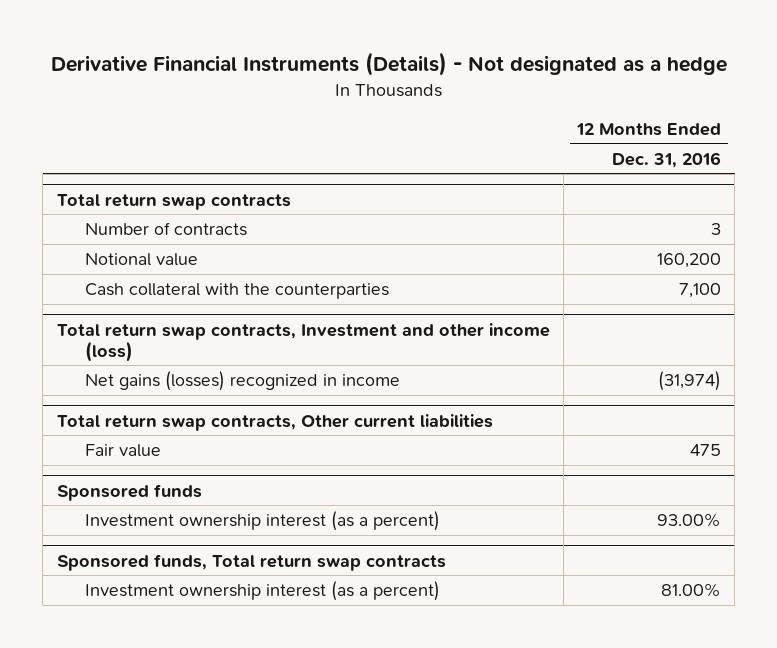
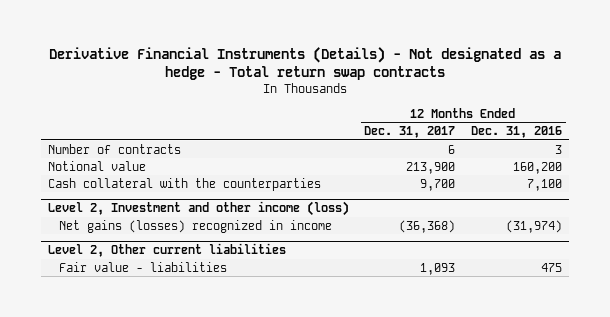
[50,52,727,77] Derivative Financial Instruments (Details) - Not designated as a hedge -> [48,46,561,81] Derivative Financial Instruments (Details) - Not designated as a hedge - Total return swap contracts
none -> [364,126,456,139] Dec. 31, 2017
[56,193,291,210] Total return swap contracts -> none
[56,322,550,362] Total return swap contracts, Investment and other income (loss) -> none
none -> [48,200,350,216] Level 2, Investment and other income (loss)
[56,413,493,431] Total return swap contracts, Other current liabilities -> none
[56,483,202,501] Sponsored funds -> none
[85,511,441,532] Investment ownership interest (as a percent) -> none
[56,553,446,571] Sponsored funds, Total return swap contracts -> none
[85,581,441,602] Investment ownership interest (as a percent) -> none
none -> [48,242,287,257] Level 2, Other current liabilities
[85,444,162,458] Fair value -> [59,261,228,272] Fair value - liabilities

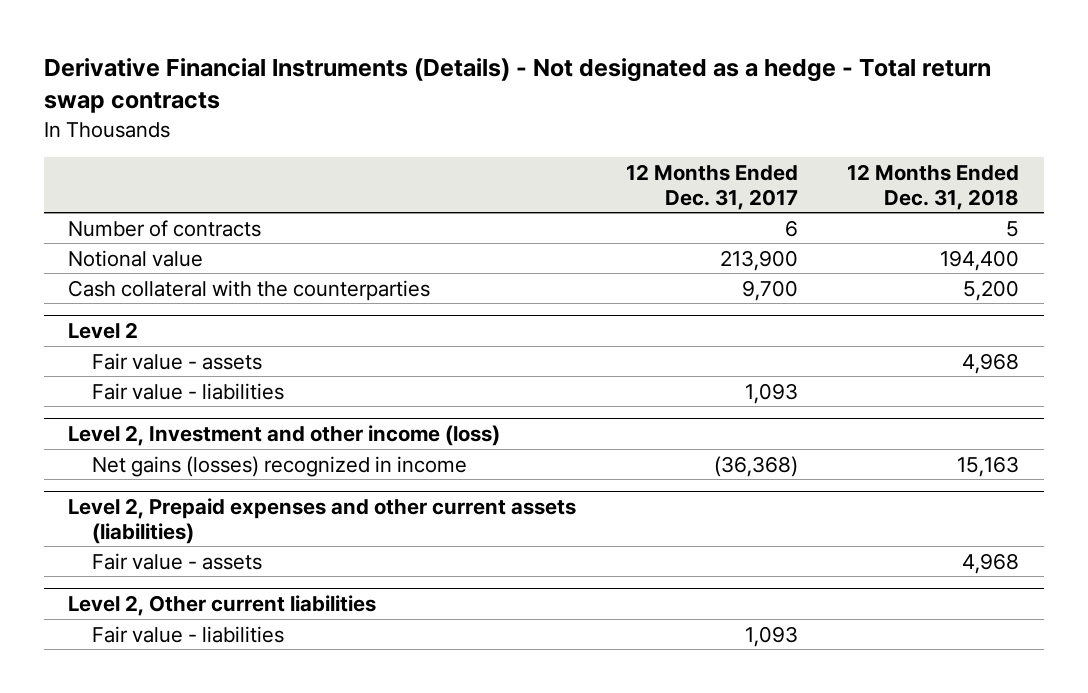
[470,126,562,139] Dec. 31, 2016 -> none
none -> [847,164,1020,210] 12 Months Ended Dec. 31, 2018
none -> [68,321,139,339] Level 2
none -> [92,352,263,370] Fair value - assets
none -> [92,382,285,400] Fair value - liabilities
none -> [68,497,577,544] Level 2, Prepaid expenses and other current assets (liabilities)
none -> [92,552,263,570] Fair value - assets

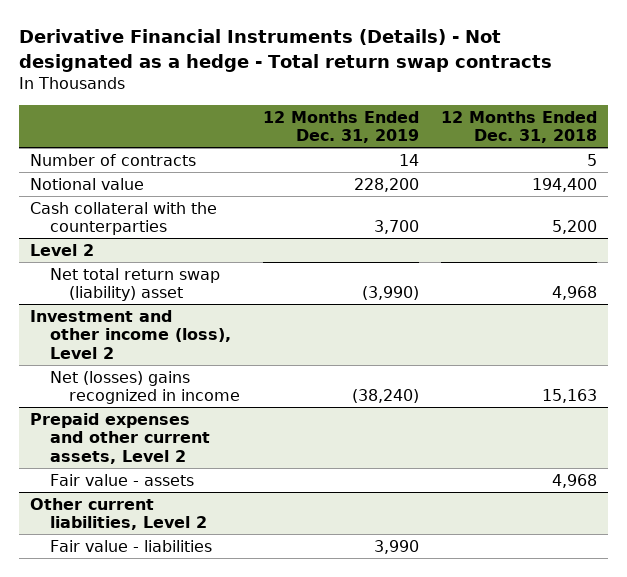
[625,164,798,210] 12 Months Ended Dec. 31, 2017 -> none
none -> [262,110,419,143] 12 Months Ended Dec. 31, 2019
[92,382,285,400] Fair value - liabilities -> none
[92,352,263,370] Fair value - assets -> [49,267,220,302] Net total return swap (liability) asset
[68,424,501,446] Level 2, Investment and other income (loss) -> [30,309,231,359] Investment and other income (loss), Level 2
[92,455,468,477] Net gains (losses) recognized in income -> [49,370,241,405] Net (losses) gains recognized in income
[68,497,577,544] Level 2, Prepaid expenses and other current assets (liabilities) -> [30,412,210,464] Prepaid expenses and other current assets, Level 2
[68,594,377,616] Level 2, Other current liabilities -> [30,497,207,531] Other current liabilities, Level 2

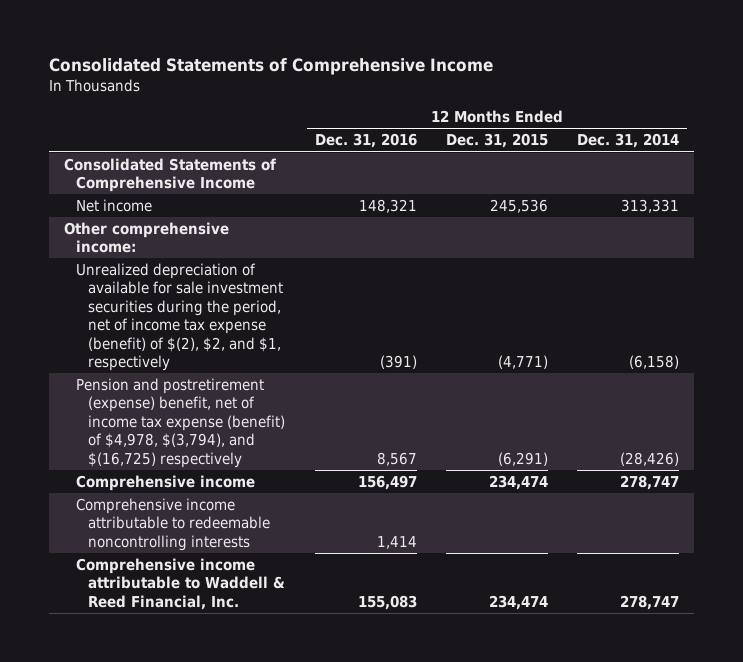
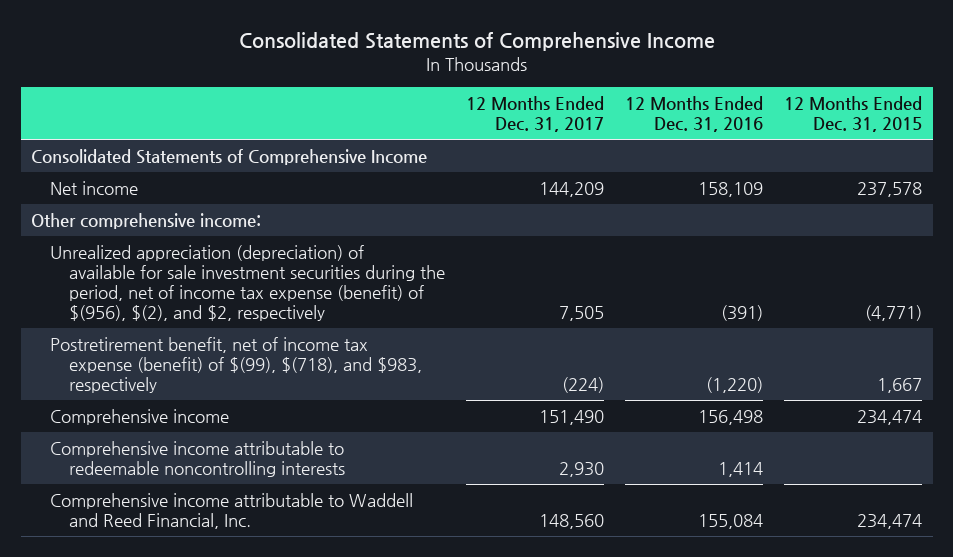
[577,133,680,149] Dec. 31, 2014 -> none
none -> [465,95,604,132] 12 Months Ended Dec. 31, 2017
[358,198,417,213] 148,321 -> [697,182,763,198] 158,109
[489,198,548,213] 245,536 -> [856,182,922,198] 237,578
[75,262,284,372] Unrealized depreciation of available for sale investment securities during the period, net of income tax expense (benefit) of $(2), $2, and $1, respectively -> [49,245,445,321] Unrealized appreciation (depreciation) of available for sale investment securities during the period, net of income tax expense (benefit) of $(956), $(2), and $2, respectively
[75,377,286,468] Pension and postretirement (expense) benefit, net of income tax expense (benefit) of $4,978, $(3,794), and $(16,725) respectively -> [49,337,422,393] Postretirement benefit, net of income tax expense (benefit) of $(99), $(718), and $983, respectively
[376,451,417,466] 8,567 -> [705,376,763,393] (1,220)
[497,451,548,466] (6,291) -> [876,377,922,393] 1,667
[357,474,417,490] 156,497 -> [697,410,763,426] 156,498
[75,557,286,610] Comprehensive income attributable to Waddell & Reed Financial, Inc. -> [49,493,413,529] Comprehensive income attributable to Waddell and Reed Financial, Inc.
[357,594,417,610] 155,083 -> [697,513,763,529] 155,084

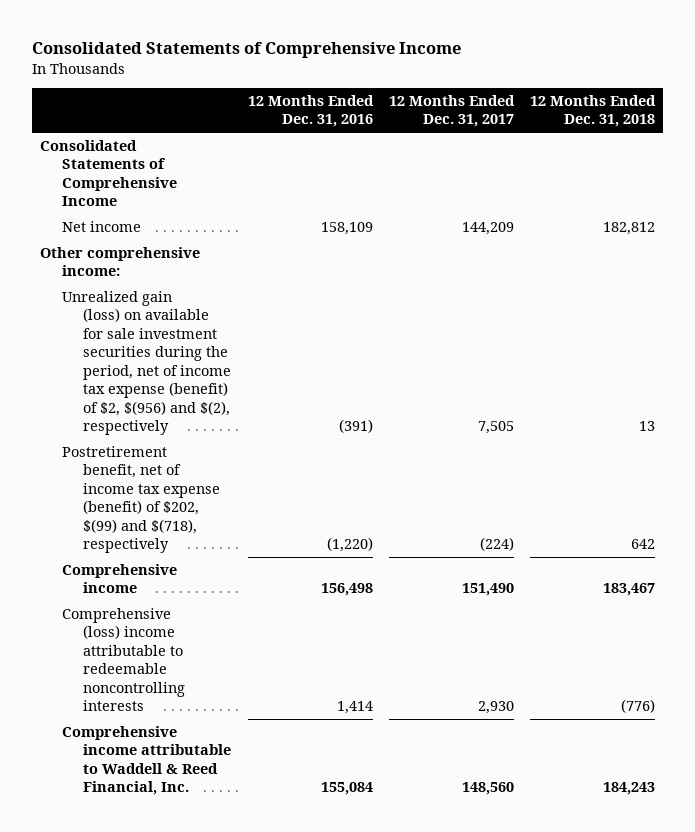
[783,95,922,132] 12 Months Ended Dec. 31, 2015 -> none
none -> [529,94,656,128] 12 Months Ended Dec. 31, 2018
[49,245,445,321] Unrealized appreciation (depreciation) of available for sale investment securities during the period, net of income tax expense (benefit) of $(956), $(2), and $2, respectively -> [61,290,232,436] Unrealized gain (loss) on available for sale investment securities during the period, net of income tax expense (benefit) of $2, $(956) and $(2), respectively
[49,337,422,393] Postretirement benefit, net of income tax expense (benefit) of $(99), $(718), and $983, respectively -> [61,445,221,554] Postretirement benefit, net of income tax expense (benefit) of $202, $(99) and $(718), respectively
[49,441,345,477] Comprehensive income attributable to redeemable noncontrolling interests -> [61,607,186,712] Comprehensive (loss) income attributable to redeemable noncontrolling interests
[49,493,413,529] Comprehensive income attributable to Waddell and Reed Financial, Inc. -> [61,725,232,796] Comprehensive income attributable to Waddell & Reed Financial, Inc.

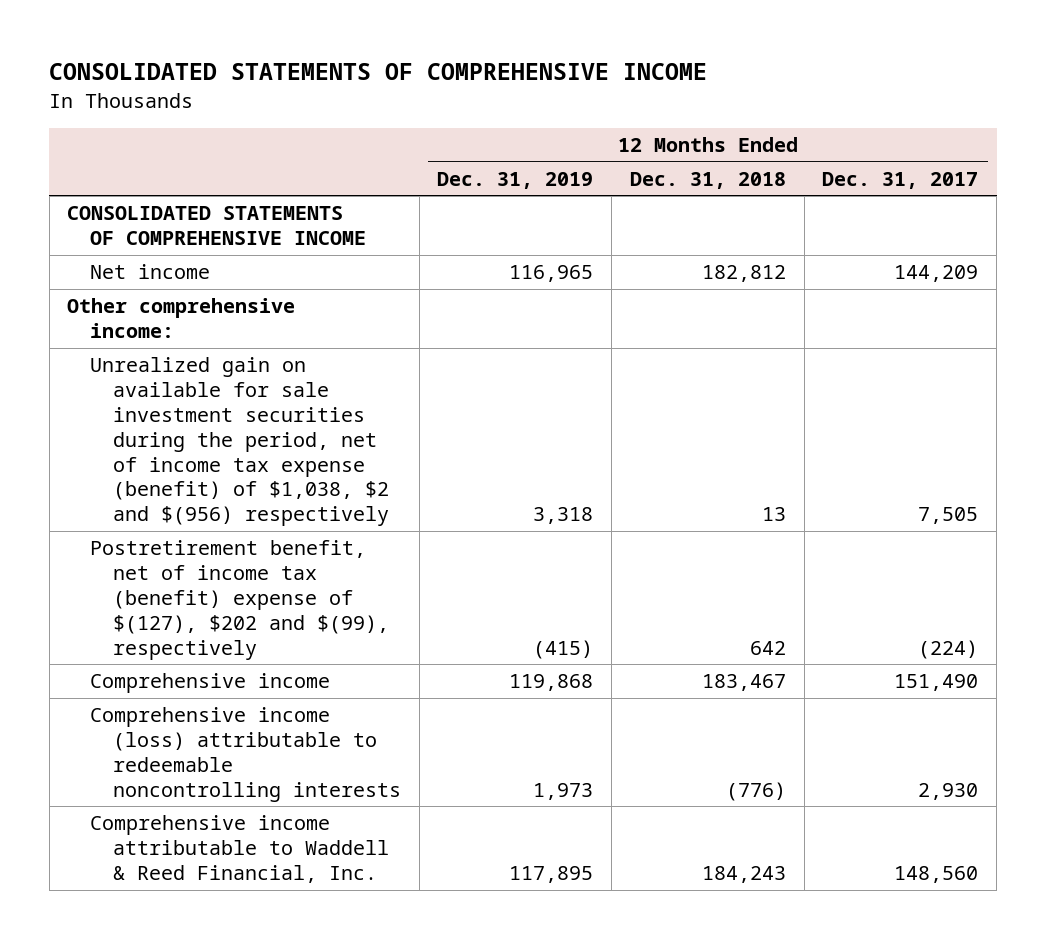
[32,42,462,59] Consolidated Statements of Comprehensive Income -> [49,63,708,81] CONSOLIDATED STATEMENTS OF COMPREHENSIVE INCOME
[247,94,374,128] 12 Months Ended Dec. 31, 2016 -> none
none -> [437,171,594,189] Dec. 31, 2019
[40,139,177,207] Consolidated Statements of Comprehensive Income -> [67,206,367,246] CONSOLIDATED STATEMENTS OF COMPREHENSIVE INCOME
[61,290,232,436] Unrealized gain (loss) on available for sale investment securities during the period, net of income tax expense (benefit) of $2, $(956) and $(2), respectively -> [90,357,389,527] Unrealized gain on available for sale investment securities during the period, net of income tax expense (benefit) of $1,038, $2 and $(956) respectively
[61,445,221,554] Postretirement benefit, net of income tax expense (benefit) of $202, $(99) and $(718), respectively -> [90,540,389,660] Postretirement benefit, net of income tax (benefit) expense of $(127), $202 and $(99), respectively
[61,607,186,712] Comprehensive (loss) income attributable to redeemable noncontrolling interests -> [90,707,401,802] Comprehensive income (loss) attributable to redeemable noncontrolling interests

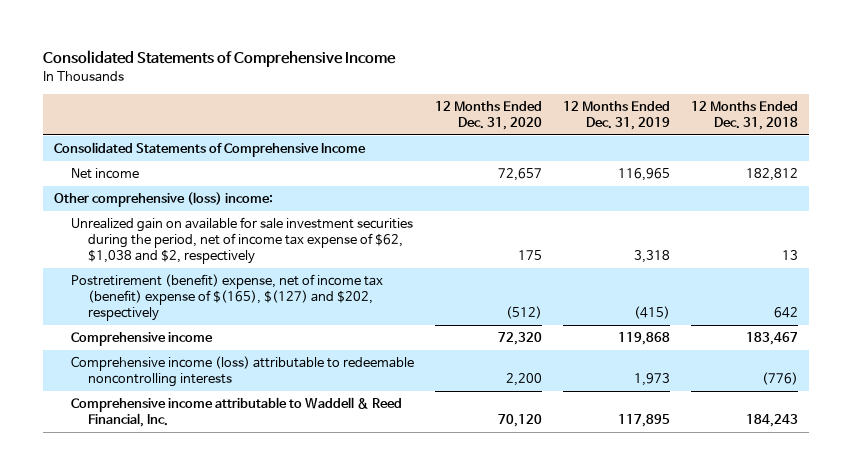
[49,63,708,81] CONSOLIDATED STATEMENTS OF COMPREHENSIVE INCOME -> [43,50,397,68] Consolidated Statements of Comprehensive Income
[822,171,979,189] Dec. 31, 2017 -> none
none -> [434,101,542,130] 12 Months Ended Dec. 31, 2020
[67,206,367,246] CONSOLIDATED STATEMENTS OF COMPREHENSIVE INCOME -> [53,142,366,158] Consolidated Statements of Comprehensive Income
[67,298,296,339] Other comprehensive income: -> [53,192,273,208] Other comprehensive (loss) income:
[90,357,389,527] Unrealized gain on available for sale investment securities during the period, net of income tax expense (benefit) of $1,038, $2 and $(956) respectively -> [70,217,413,264] Unrealized gain on available for sale investment securities during the period, net of income tax expense of $62, $1,038 and $2, respectively
[90,540,389,660] Postretirement benefit, net of income tax (benefit) expense of $(127), $202 and $(99), respectively -> [70,274,383,321] Postretirement (benefit) expense, net of income tax (benefit) expense of $(165), $(127) and $202, respectively

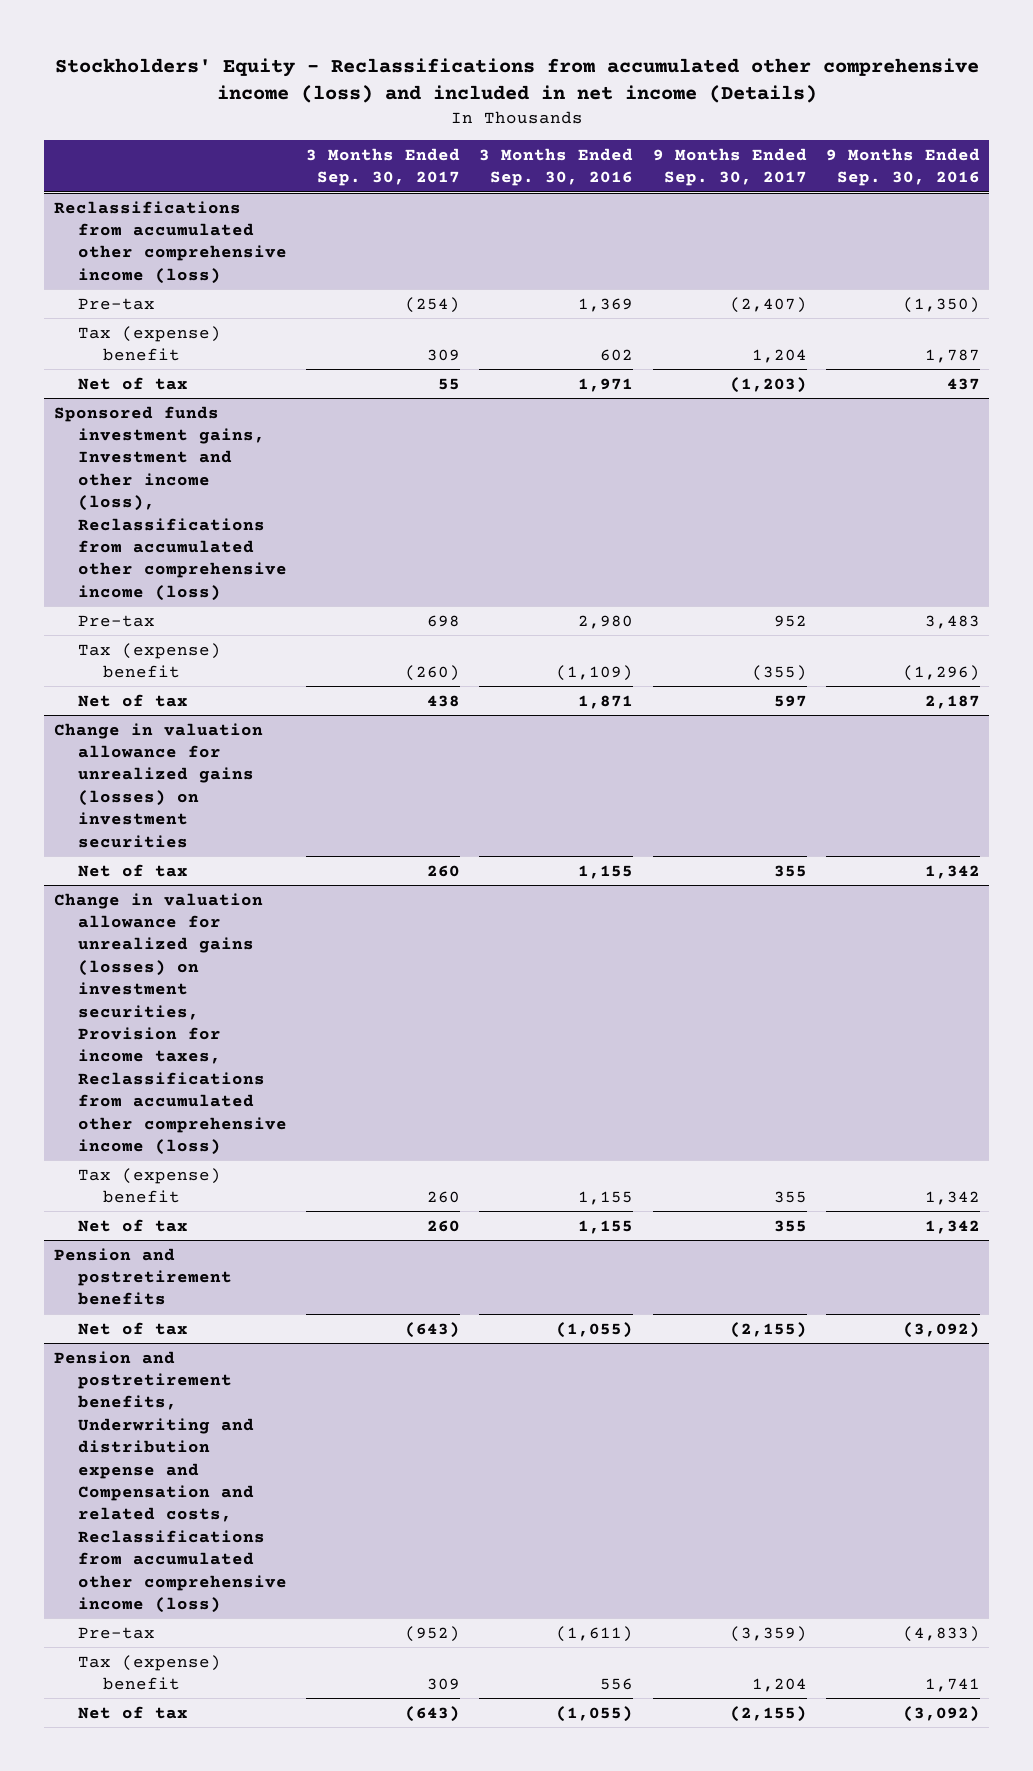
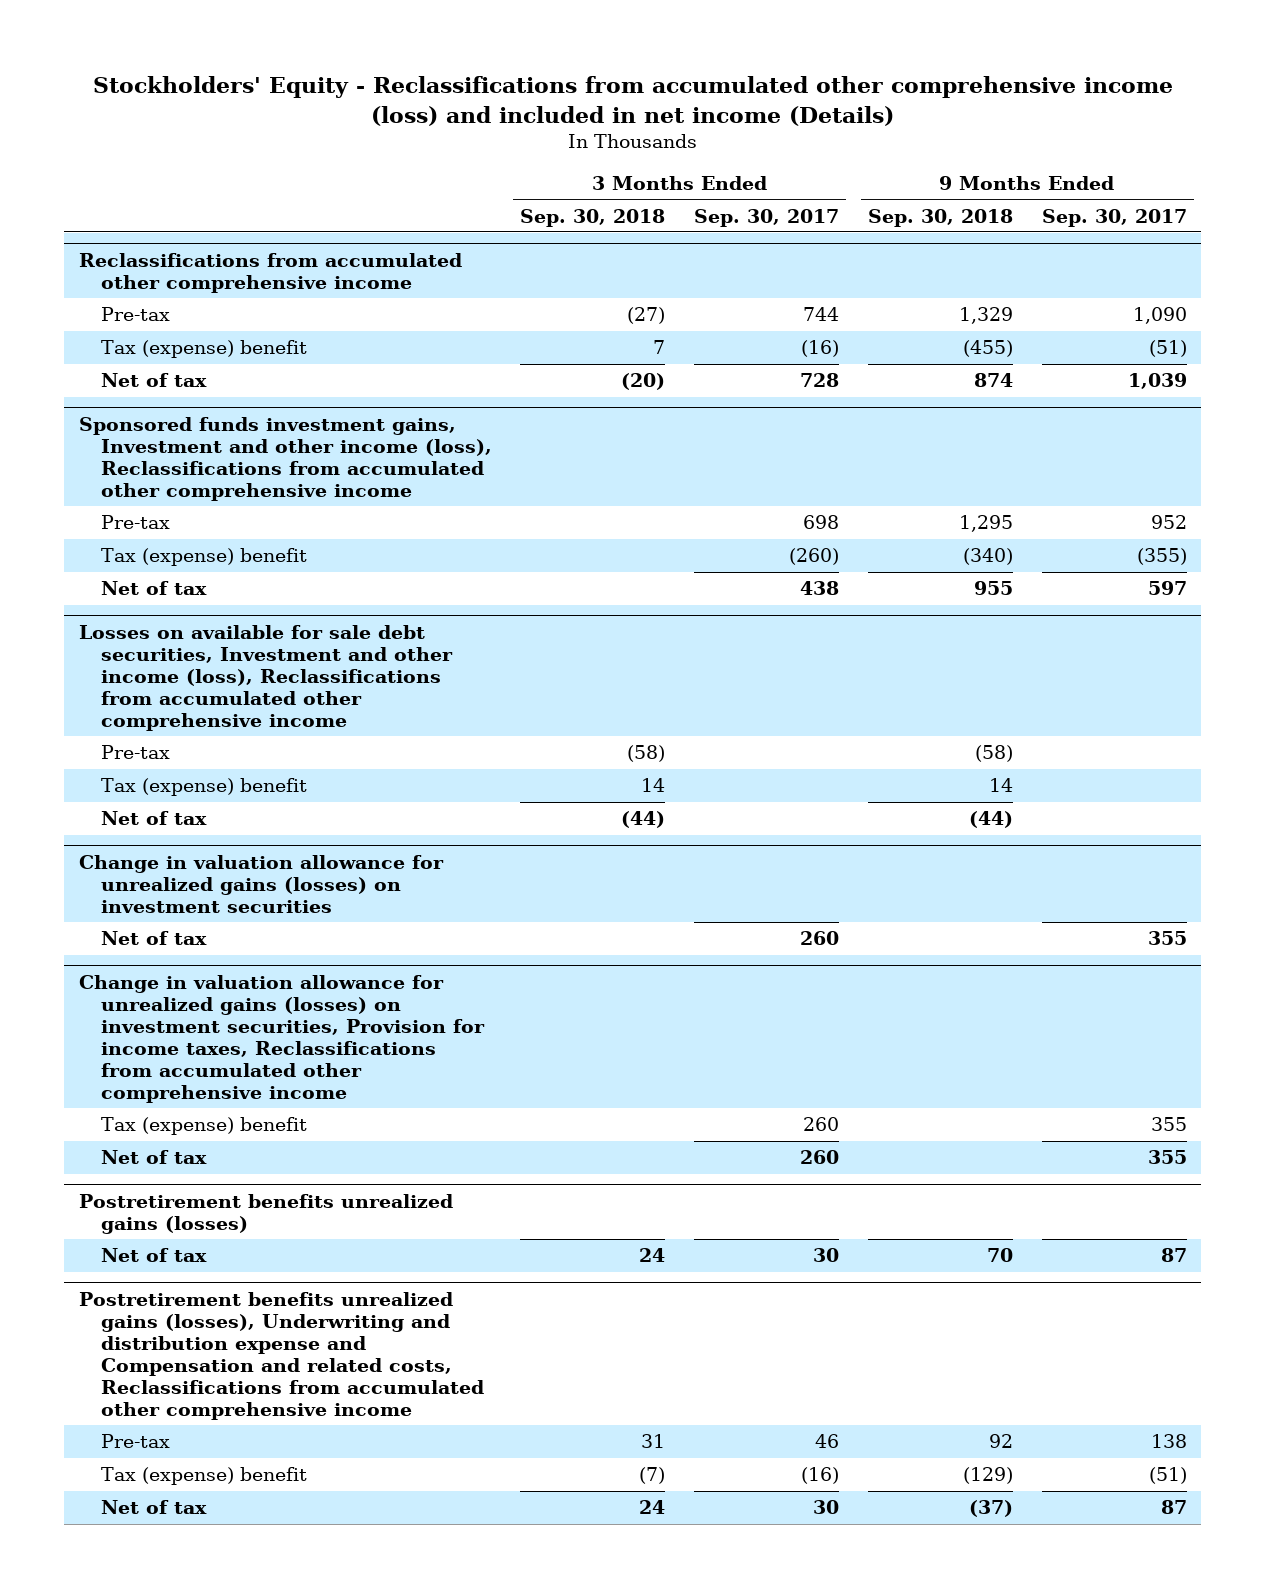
[479,147,634,187] 3 Months Ended Sep. 30, 2016 -> none
[825,147,980,187] 9 Months Ended Sep. 30, 2016 -> none
none -> [520,208,666,227] Sep. 30, 2018
none -> [867,208,1013,227] Sep. 30, 2018
[53,200,288,284] Reclassifications from accumulated other comprehensive income (loss) -> [78,253,462,294] Reclassifications from accumulated other comprehensive income
[405,296,461,313] (254) -> [803,307,840,322] 744
[729,296,807,313] (2,407) -> [1132,307,1187,325] 1,090
[427,348,461,361] 309 -> [801,340,840,358] (16)
[751,348,807,363] 1,204 -> [1148,340,1187,358] (51)
[438,377,461,390] 55 -> [800,373,840,388] 728
[729,376,807,393] (1,203) -> [1127,373,1187,390] 1,039
[53,405,288,601] Sponsored funds investment gains, Investment and other income (loss), Reclassifications from accumulated other comprehensive income (loss) -> [78,417,492,502] Sponsored funds investment gains, Investment and other income (loss), Reclassifications from accumulated other comprehensive income
none -> [78,625,453,732] Losses on available for sale debt securities, Investment and other income (loss), Reclassifications from accumulated other comprehensive income
none -> [100,745,170,760] Pre-tax
none -> [100,778,307,797] Tax (expense) benefit
none -> [100,811,207,826] Net of tax
[53,892,288,1156] Change in valuation allowance for unrealized gains (losses) on investment securities, Provision for income taxes, Reclassifications from accumulated other comprehensive income (loss) -> [78,975,485,1104] Change in valuation allowance for unrealized gains (losses) on investment securities, Provision for income taxes, Reclassifications from accumulated other comprehensive income
[53,1247,233,1306] Pension and postretirement benefits -> [78,1194,453,1235] Postretirement benefits unrealized gains (losses)
[405,1321,461,1338] (643) -> [813,1248,840,1263] 30
[729,1321,807,1338] (2,155) -> [1160,1248,1187,1263] 87
[53,1350,288,1614] Pension and postretirement benefits, Underwriting and distribution expense and Compensation and related costs, Reclassifications from accumulated other comprehensive income (loss) -> [78,1292,484,1421] Postretirement benefits unrealized gains (losses), Underwriting and distribution expense and Compensation and related costs, Reclassifications from accumulated other comprehensive income
[405,1625,461,1642] (952) -> [815,1434,840,1449] 46
[729,1625,807,1642] (3,359) -> [1150,1434,1187,1449] 138
[427,1677,461,1690] 309 -> [801,1467,840,1485] (16)
[751,1677,807,1692] 1,204 -> [1148,1467,1187,1485] (51)
[405,1705,461,1722] (643) -> [813,1500,840,1515] 30
[729,1705,807,1722] (2,155) -> [1160,1500,1187,1515] 87

